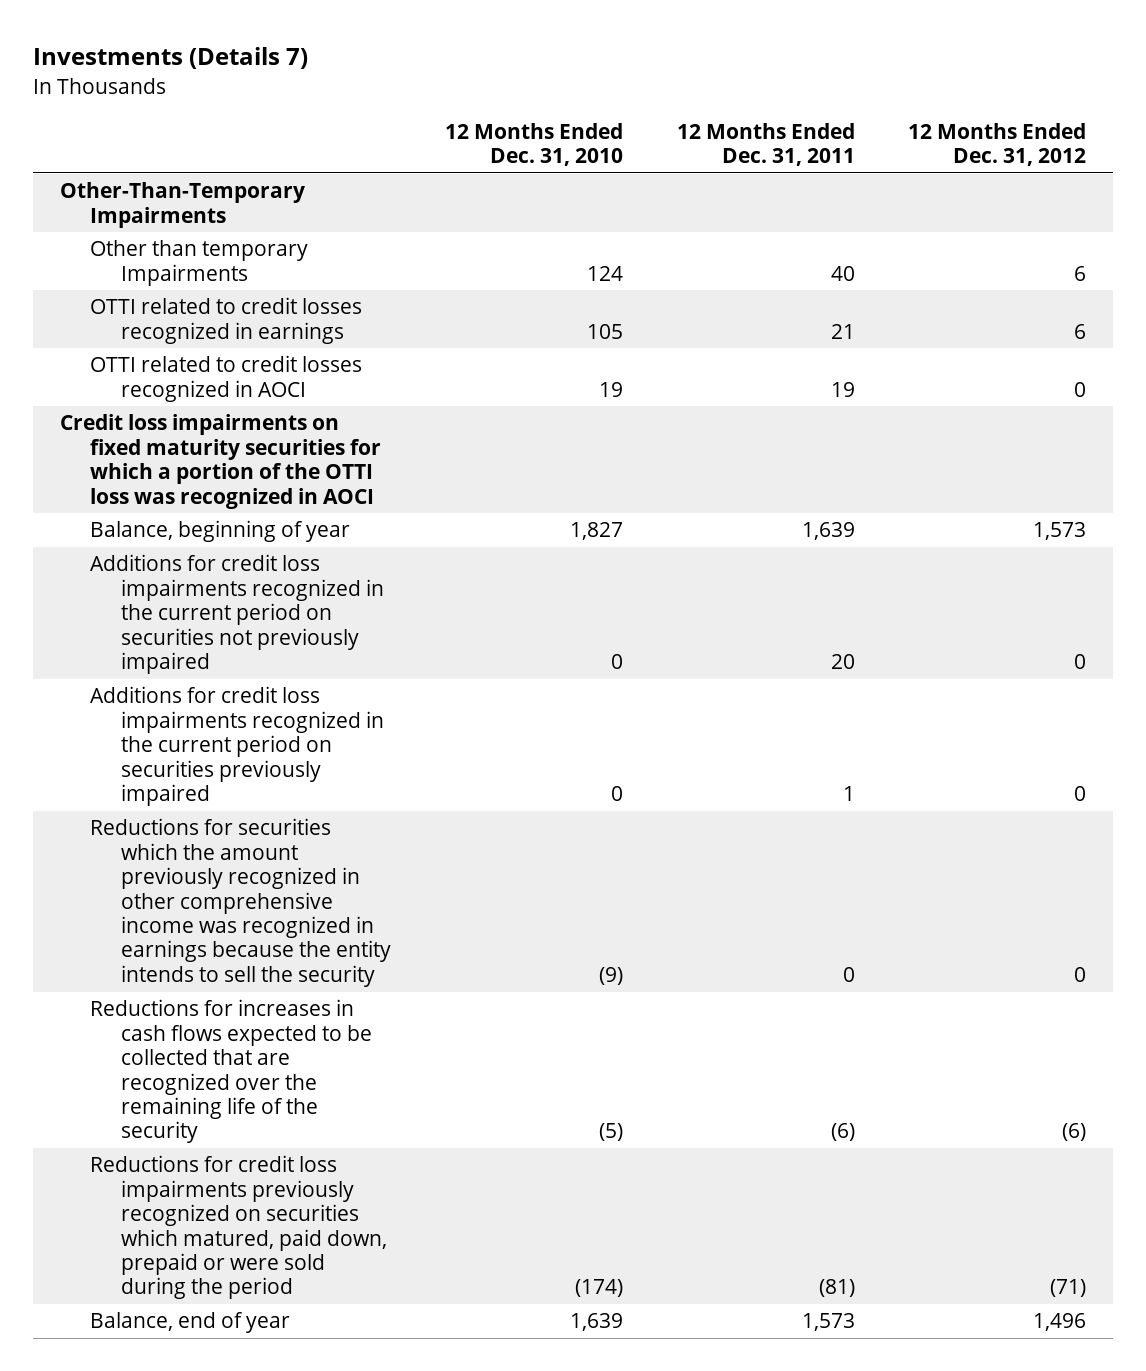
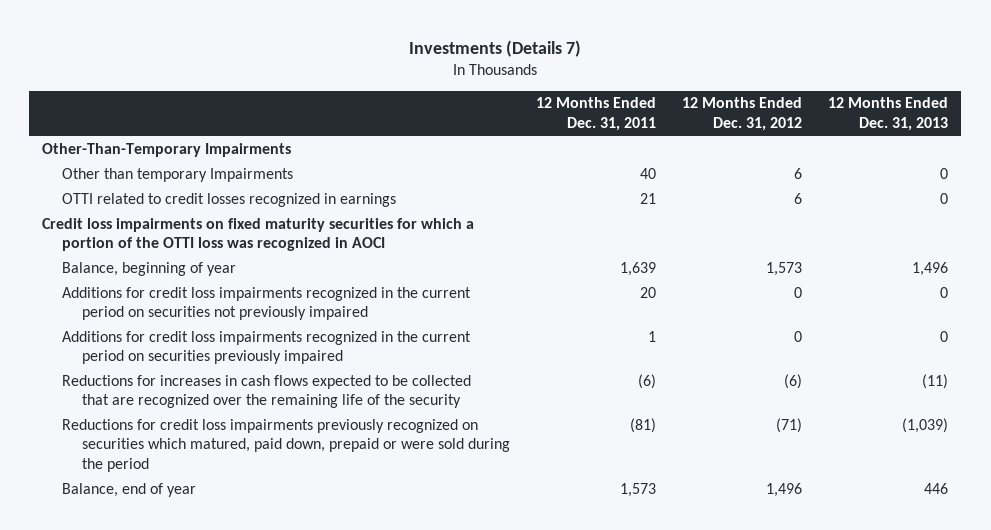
[444,122,623,167] 12 Months Ended Dec. 31, 2010 -> none
none -> [828,97,949,131] 12 Months Ended Dec. 31, 2013
[90,355,363,402] OTTI related to credit losses recognized in AOCI -> none
[90,818,391,987] Reductions for securities which the amount previously recognized in other comprehensive income was recognized in earnings because the entity intends to sell the security -> none

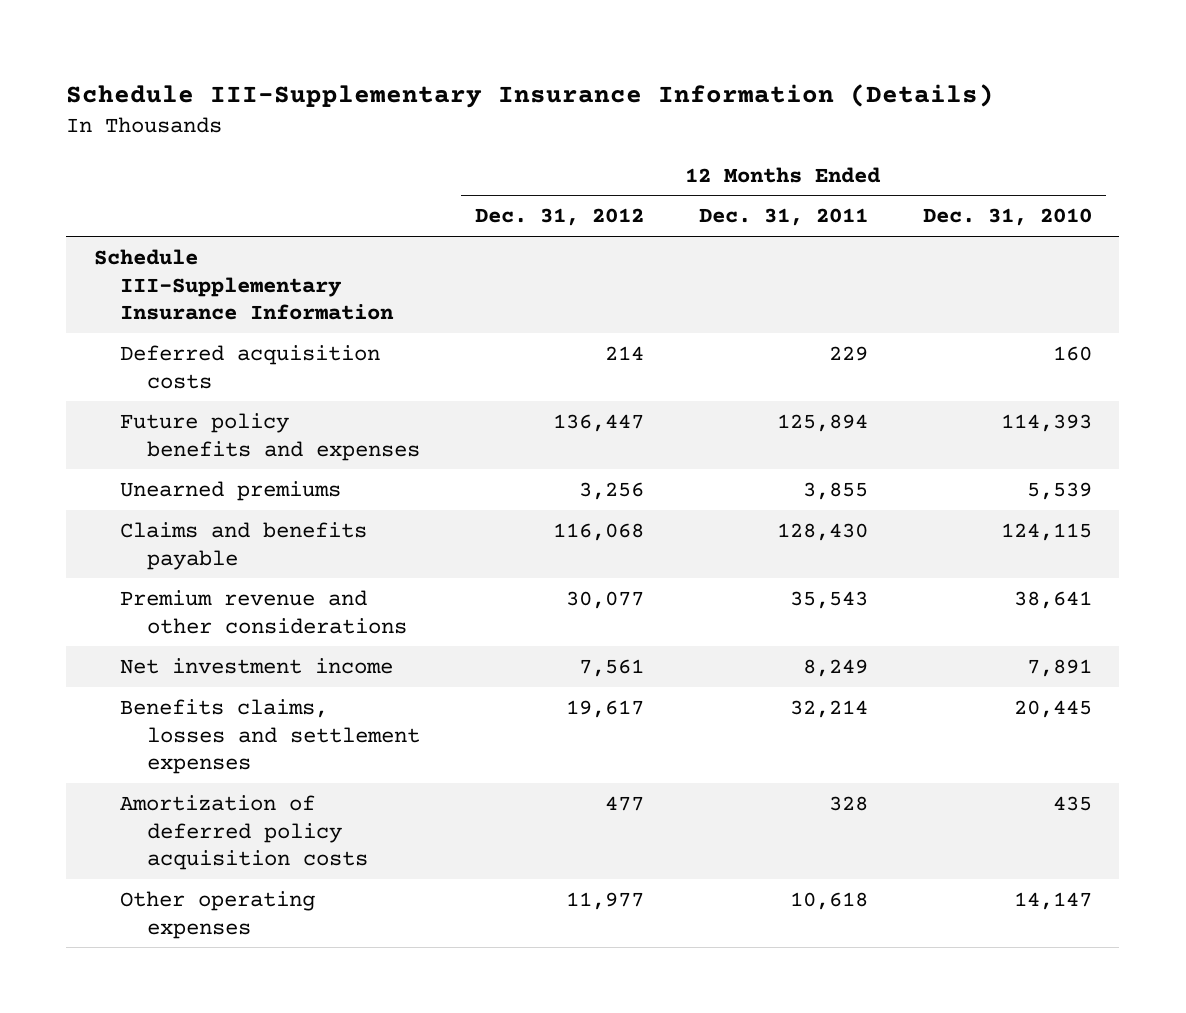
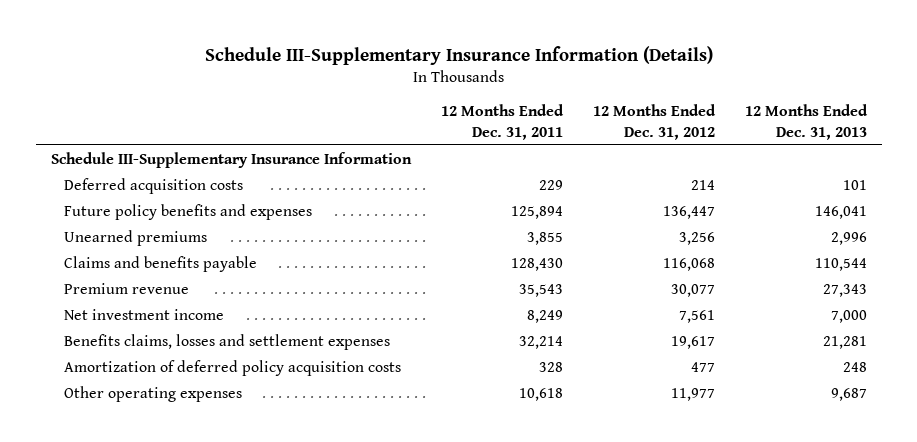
[922,208,1092,227] Dec. 31, 2010 -> none
none -> [744,104,868,141] 12 Months Ended Dec. 31, 2013
[120,589,407,634] Premium revenue and other considerations -> [63,282,189,294] Premium revenue

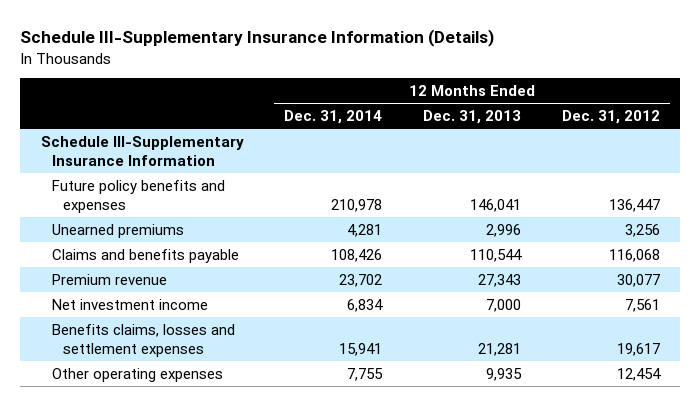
[440,104,564,141] 12 Months Ended Dec. 31, 2011 -> none
none -> [284,110,383,125] Dec. 31, 2014
[63,177,243,194] Deferred acquisition costs -> none
[63,359,401,376] Amortization of deferred policy acquisition costs -> none
[670,387,715,401] 11,977 -> [616,367,661,381] 12,454
[830,387,867,401] 9,687 -> [486,367,523,381] 9,935

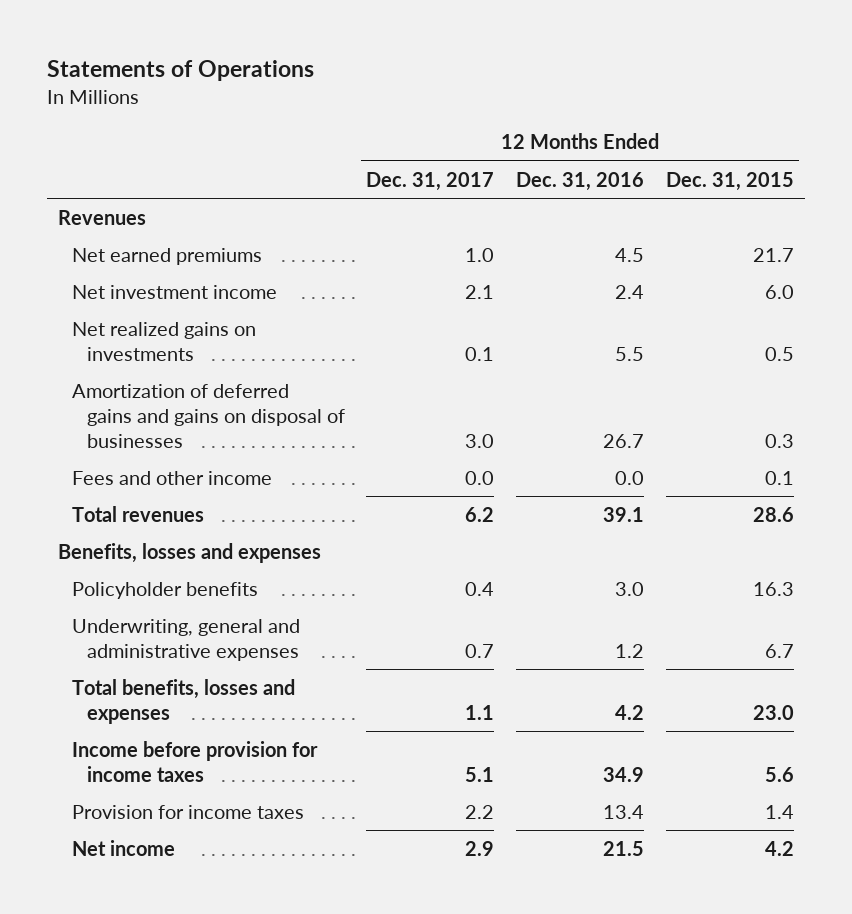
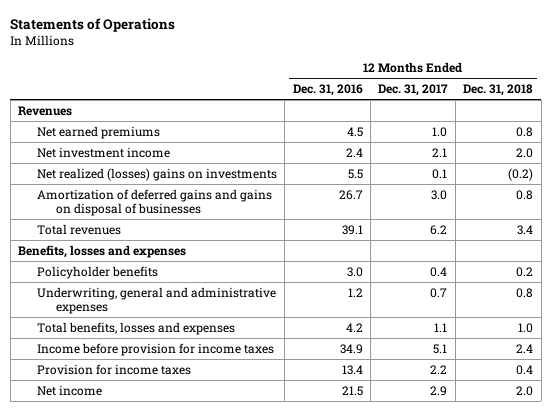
[665,171,794,191] Dec. 31, 2015 -> none
none -> [463,83,534,96] Dec. 31, 2018
[72,321,257,361] Net realized gains on investments -> [36,167,277,181] Net realized (losses) gains on investments
[72,470,273,485] Fees and other income -> none

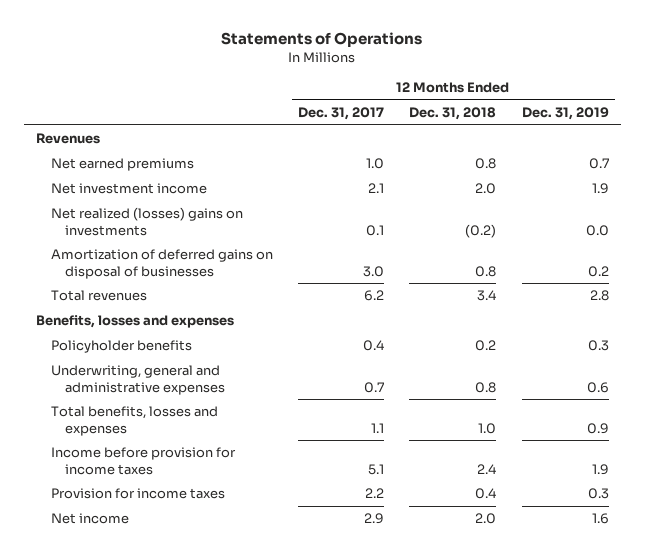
[292,83,363,96] Dec. 31, 2016 -> none
none -> [521,107,609,121] Dec. 31, 2019
[36,188,272,216] Amortization of deferred gains and gains on disposal of businesses -> [50,249,273,279] Amortization of deferred gains on disposal of businesses

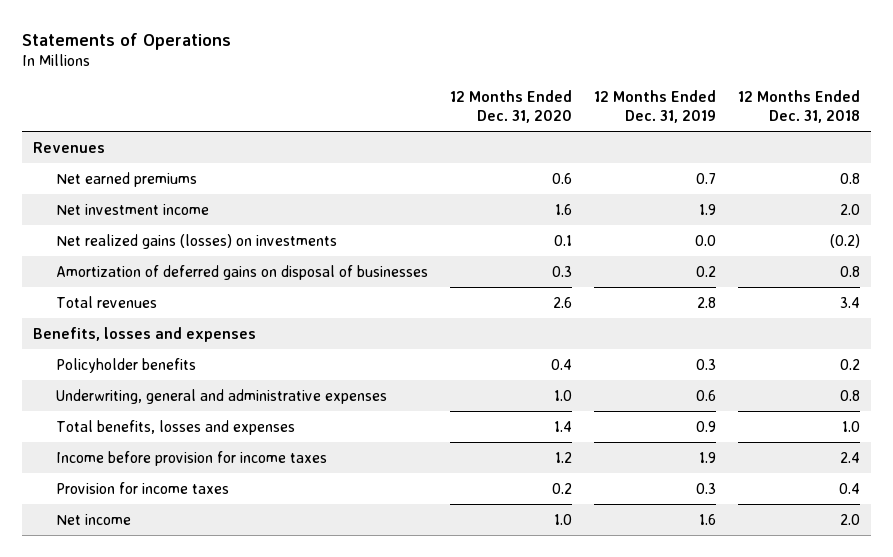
[298,107,385,121] Dec. 31, 2017 -> none
none -> [449,90,572,124] 12 Months Ended Dec. 31, 2020
[50,207,243,236] Net realized (losses) gains on investments -> [55,233,337,249] Net realized gains (losses) on investments

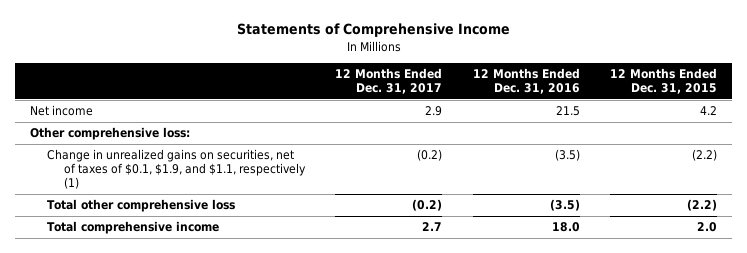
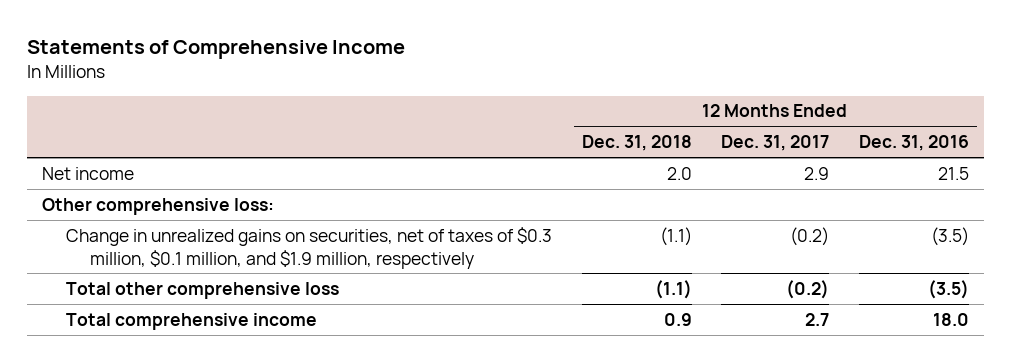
[609,68,717,95] 12 Months Ended Dec. 31, 2015 -> none
none -> [581,135,692,152] Dec. 31, 2018
[47,149,307,190] Change in unrealized gains on securities, net of taxes of $0.1, $1.9, and $1.1, respectively (1) -> [66,226,553,269] Change in unrealized gains on securities, net of taxes of $0.3 million, $0.1 million, and $1.9 million, respectively

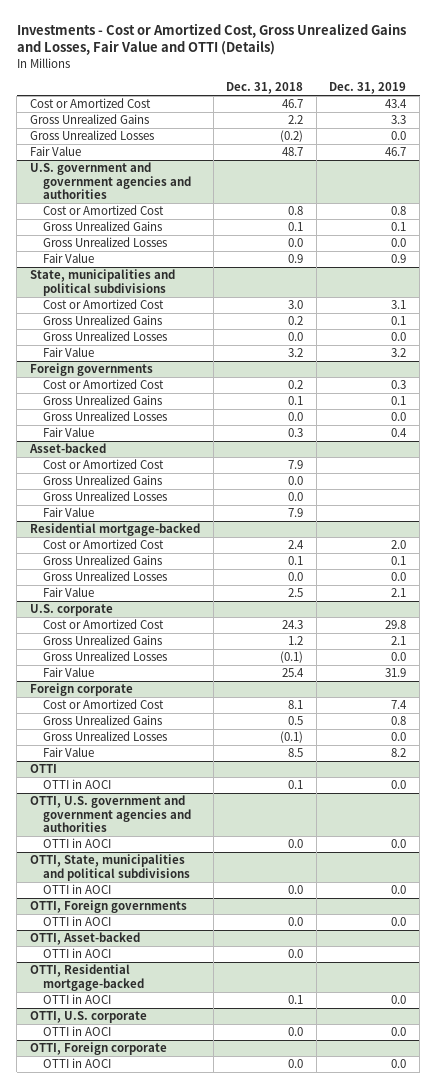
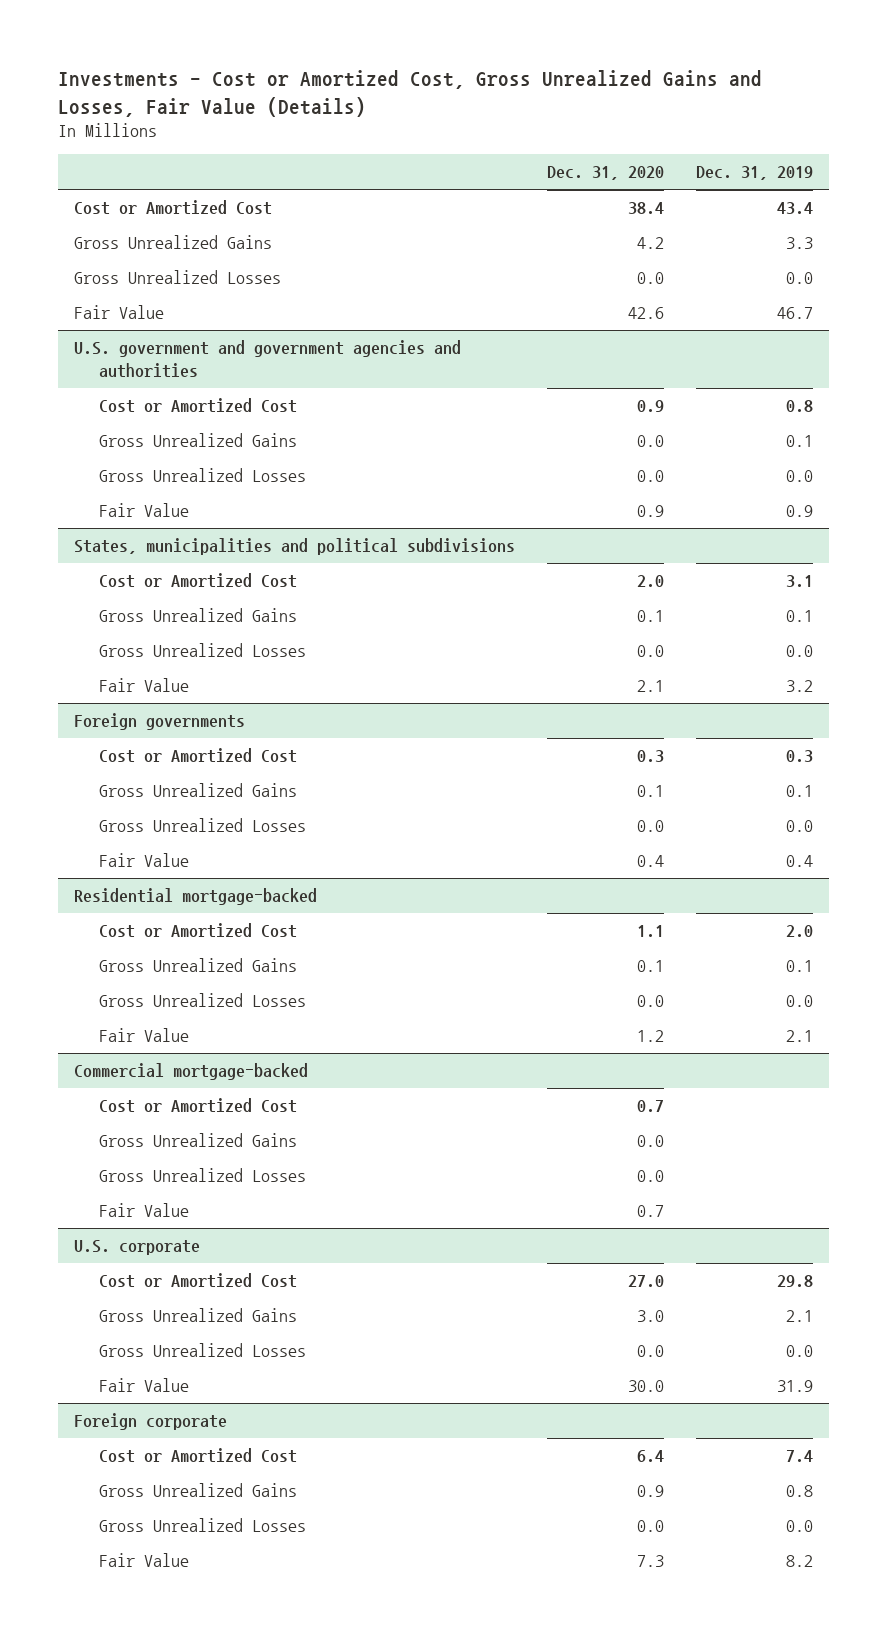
[16,22,406,56] Investments - Cost or Amortized Cost, Gross Unrealized Gains and Losses, Fair Value and OTTI (Details) -> [57,70,762,117] Investments - Cost or Amortized Cost, Gross Unrealized Gains and Losses, Fair Value (Details)
[226,82,304,95] Dec. 31, 2018 -> none
none -> [546,166,664,181] Dec. 31, 2020
[30,269,176,296] State, municipalities and political subdivisions -> [73,538,515,556] States, municipalities and political subdivisions
[29,443,107,454] Asset-backed -> none
[43,459,165,470] Cost or Amortized Cost -> none
[43,475,163,486] Gross Unrealized Gains -> none
[43,491,168,502] Gross Unrealized Losses -> none
[43,507,95,518] Fair Value -> none
none -> [73,1063,308,1081] Commercial mortgage-backed
none -> [98,1098,297,1114] Cost or Amortized Cost
none -> [98,1133,297,1148] Gross Unrealized Gains
none -> [98,1168,306,1183] Gross Unrealized Losses
none -> [98,1203,189,1218] Fair Value
[30,764,58,774] OTTI -> none
[43,779,112,790] OTTI in AOCI -> none
[30,795,192,833] OTTI, U.S. government and government agencies and authorities -> none
[43,838,112,849] OTTI in AOCI -> none
[30,854,191,881] OTTI, State, municipalities and political subdivisions -> none
[43,884,112,895] OTTI in AOCI -> none
[30,900,188,914] OTTI, Foreign governments -> none
[43,916,112,927] OTTI in AOCI -> none
[30,932,141,946] OTTI, Asset-backed -> none
[43,948,112,959] OTTI in AOCI -> none
[30,964,145,991] OTTI, Residential mortgage-backed -> none
[43,994,112,1005] OTTI in AOCI -> none
[30,1011,148,1024] OTTI, U.S. corporate -> none
[43,1026,112,1037] OTTI in AOCI -> none
[30,1042,168,1056] OTTI, Foreign corporate -> none
[43,1058,112,1069] OTTI in AOCI -> none

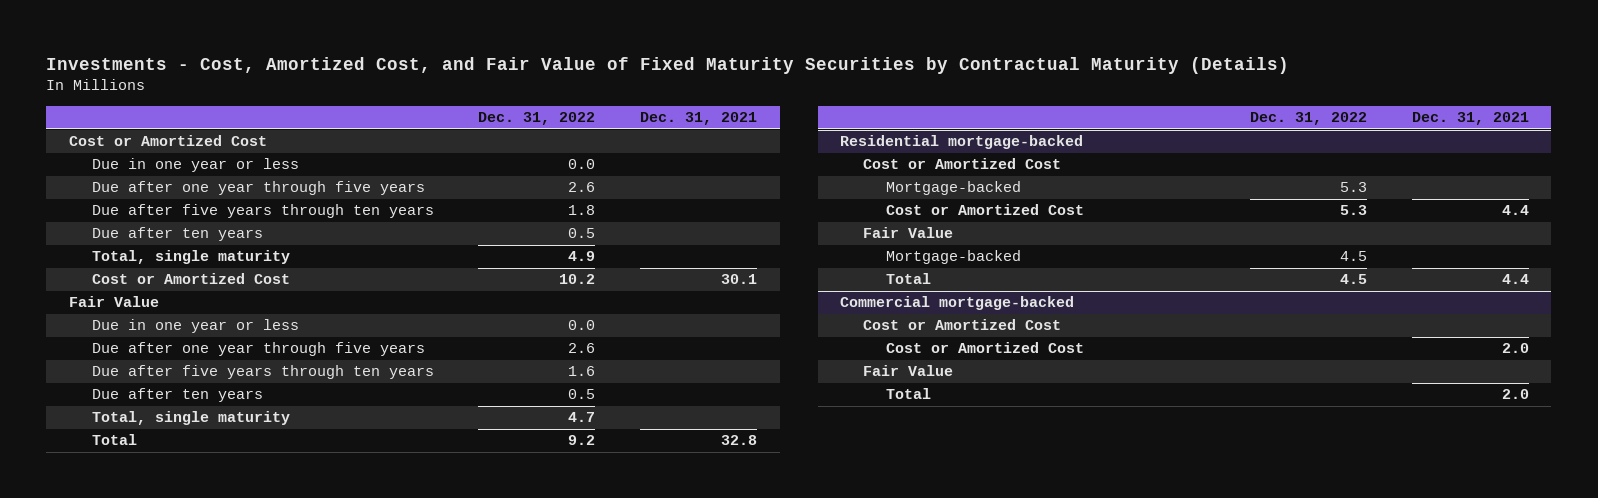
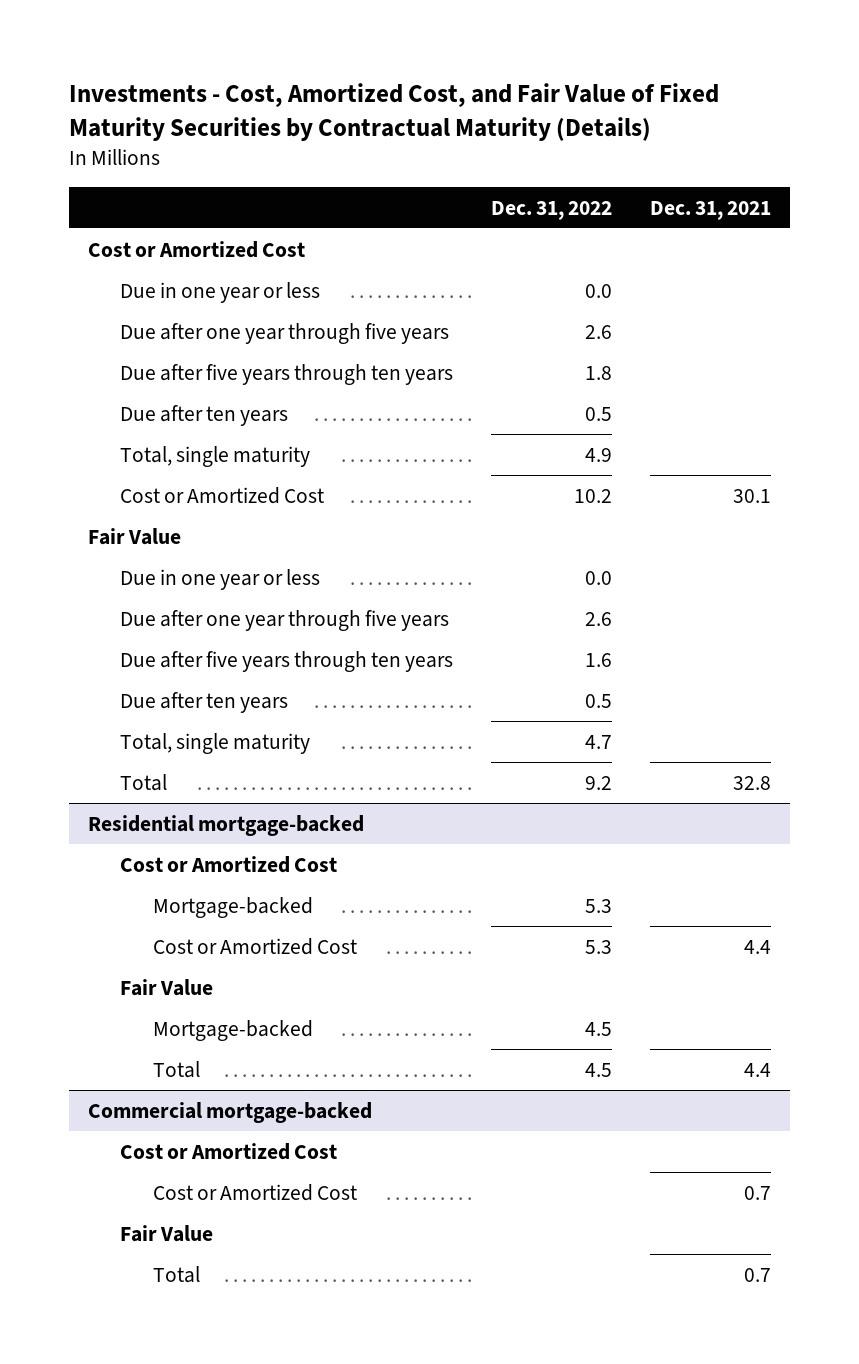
[1501,343,1529,354] 2.0 -> [744,1185,772,1200] 0.7
[1501,389,1529,400] 2.0 -> [744,1267,772,1282] 0.7

